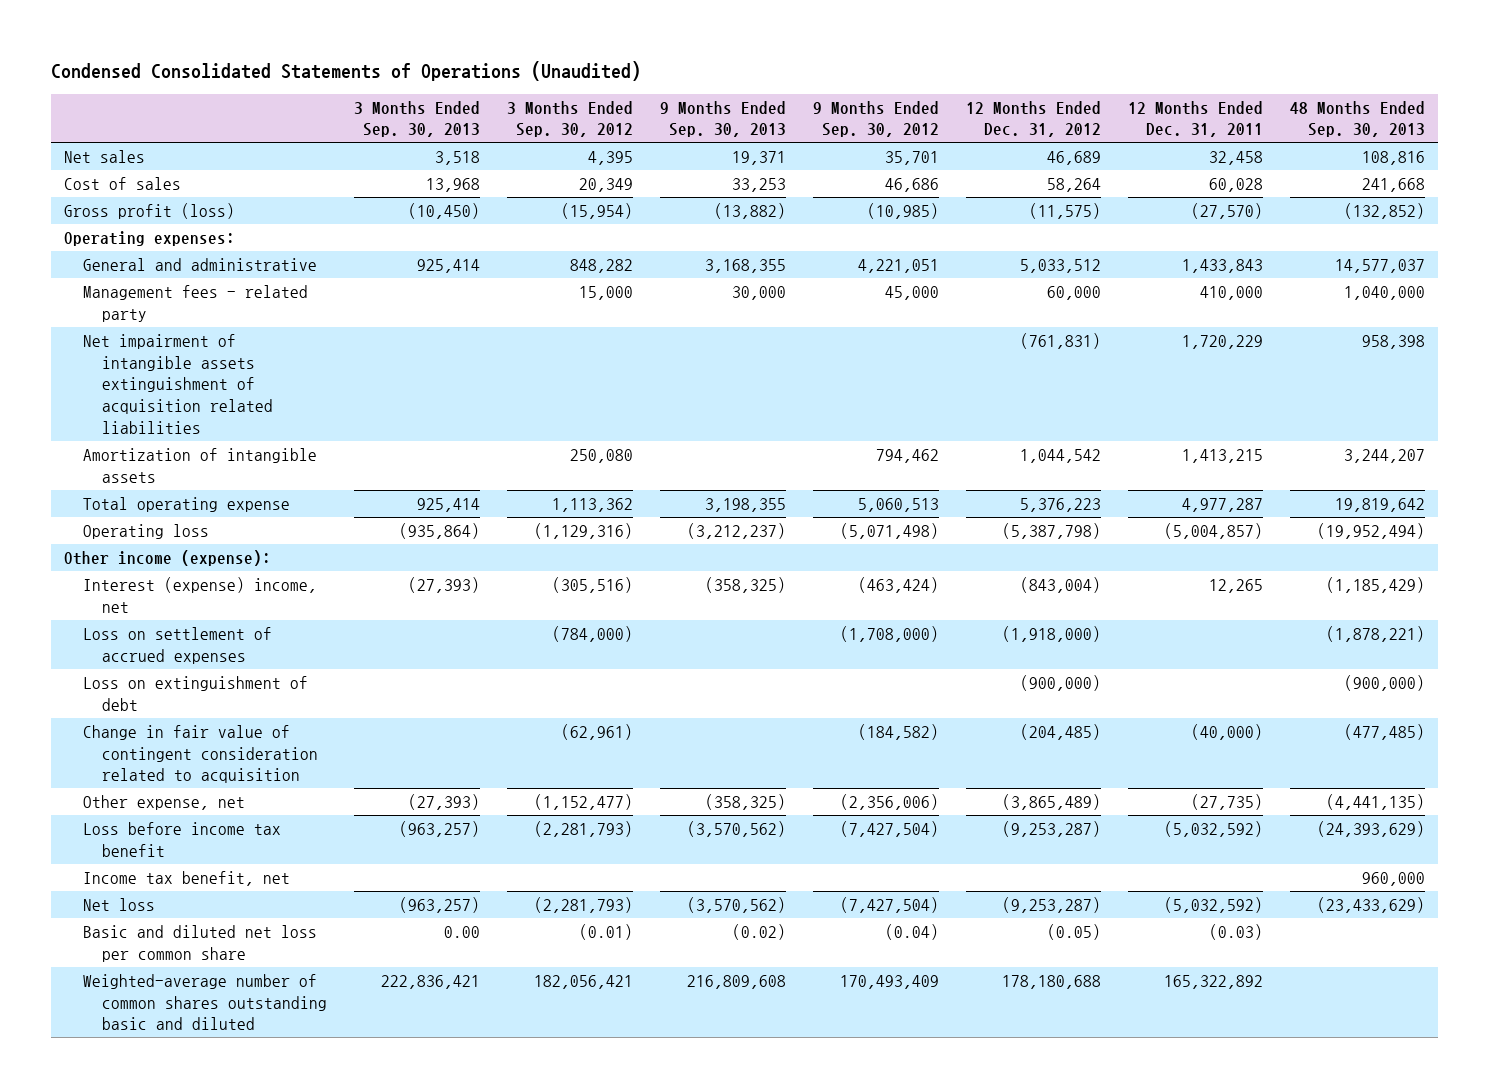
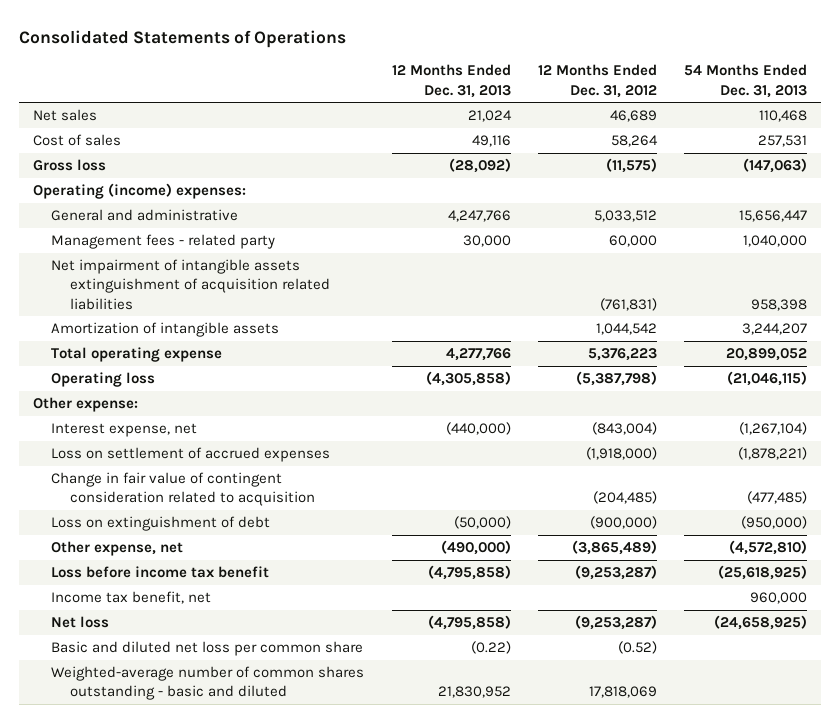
[50,60,641,81] Condensed Consolidated Statements of Operations (Unaudited) -> [19,30,347,49] Consolidated Statements of Operations
[354,100,481,138] 3 Months Ended Sep. 30, 2013 -> none
[507,100,634,138] 3 Months Ended Sep. 30, 2012 -> none
[660,100,787,138] 9 Months Ended Sep. 30, 2013 -> none
[812,100,939,138] 9 Months Ended Sep. 30, 2012 -> none
[1127,100,1263,138] 12 Months Ended Dec. 31, 2011 -> none
[1289,100,1425,138] 48 Months Ended Sep. 30, 2013 -> none
none -> [391,64,511,98] 12 Months Ended Dec. 31, 2013
none -> [683,64,807,98] 54 Months Ended Dec. 31, 2013
[64,202,236,219] Gross profit (loss) -> [33,159,107,172] Gross loss
[64,230,236,246] Operating expenses: -> [33,183,247,200] Operating (income) expenses:
[64,549,272,566] Other income (expense): -> [33,397,139,413] Other expense:
[83,576,318,613] Interest (expense) income, net -> [51,423,198,438] Interest expense, net
[83,675,309,711] Loss on extinguishment of debt -> [51,516,271,532] Loss on extinguishment of debt
[1046,923,1101,940] (0.05) -> [617,641,657,655] (0.52)
[83,973,328,1031] Weighted-average number of common shares outstanding basic and diluted -> [51,666,365,701] Weighted-average number of common shares outstanding - basic and diluted
[1001,974,1101,989] 178,180,688 -> [588,686,657,699] 17,818,069

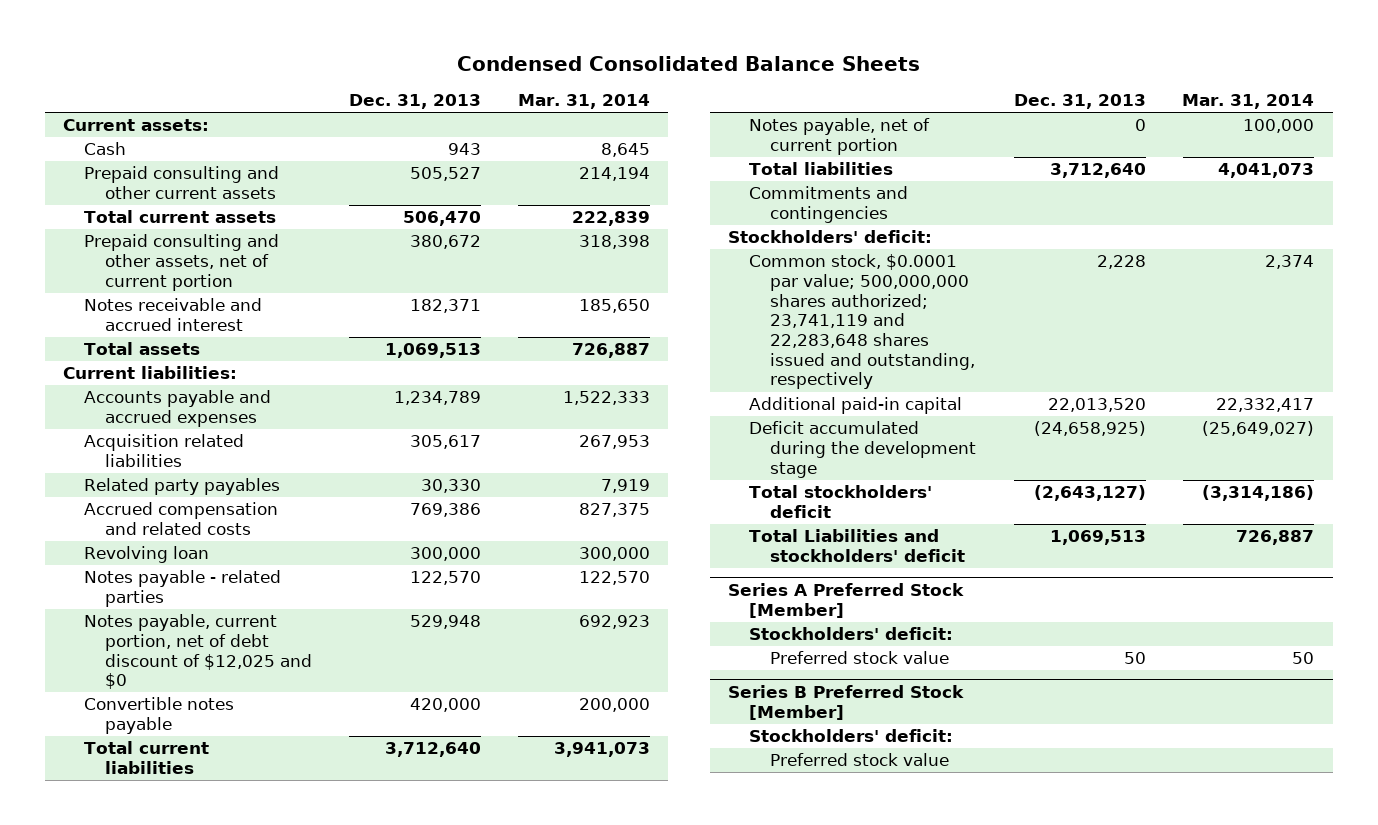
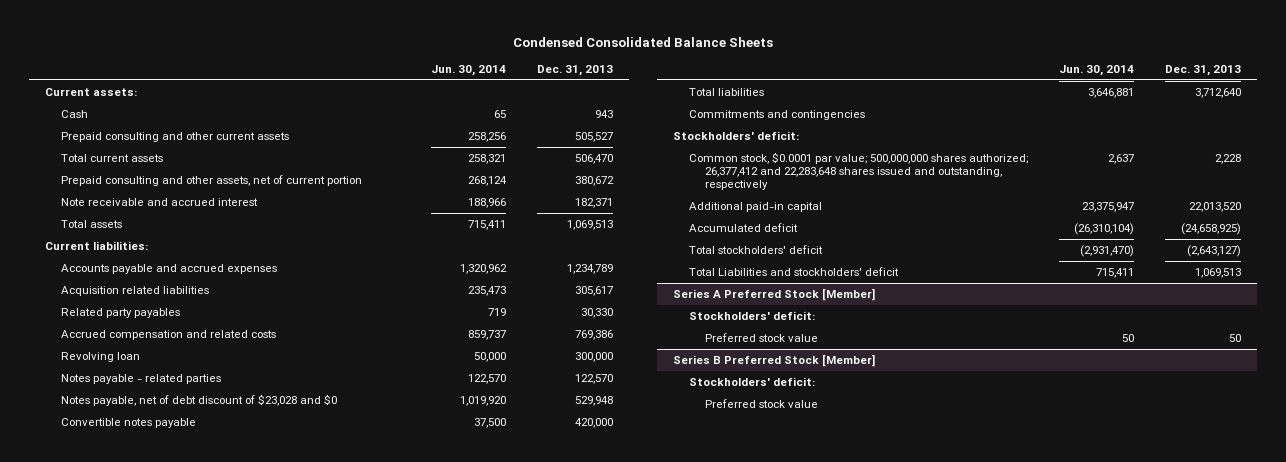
[517,94,650,110] Mar. 31, 2014 -> none
none -> [430,64,506,76] Jun. 30, 2014
[84,298,263,332] Notes receivable and accrued interest -> [60,198,258,207] Note receivable and accrued interest
[84,614,313,690] Notes payable, current portion, net of debt discount of $12,025 and $0 -> [60,394,337,407] Notes payable, net of debt discount of $23,028 and $0
[84,741,210,775] Total current liabilities -> none
[749,118,931,156] Notes payable, net of current portion -> none
[749,254,976,390] Common stock, $0.0001 par value; 500,000,000 shares authorized; 23,741,119 and 22,283,648 shares issued and outstanding, respectively -> [688,152,1028,191] Common stock, $0.0001 par value; 500,000,000 shares authorized; 26,377,412 and 22,283,648 shares issued and outstanding, respectively
[749,421,977,478] Deficit accumulated during the development stage -> [688,223,798,233] Accumulated deficit

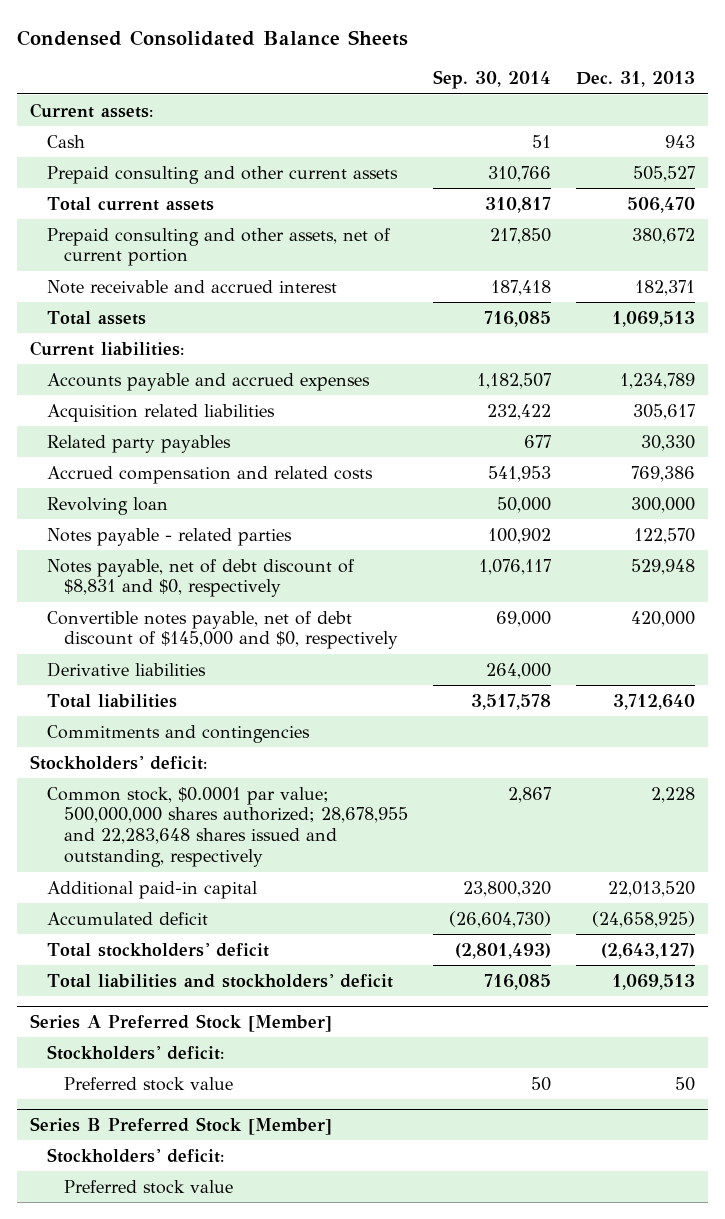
[430,64,506,76] Jun. 30, 2014 -> none
none -> [433,70,552,90] Sep. 30, 2014
[60,394,337,407] Notes payable, net of debt discount of $23,028 and $0 -> [47,558,356,598] Notes payable, net of debt discount of $8,831 and $0, respectively
[60,418,196,429] Convertible notes payable -> [47,610,399,650] Convertible notes payable, net of debt discount of $145,000 and $0, respectively
none -> [47,661,207,677] Derivative liabilities
[688,152,1028,191] Common stock, $0.0001 par value; 500,000,000 shares authorized; 26,377,412 and 22,283,648 shares issued and outstanding, respectively -> [47,786,409,868] Common stock, $0.0001 par value; 500,000,000 shares authorized; 28,678,955 and 22,283,648 shares issued and outstanding, respectively
[688,267,899,277] Total Liabilities and stockholders' deficit -> [47,973,394,988] Total liabilities and stockholders' deficit

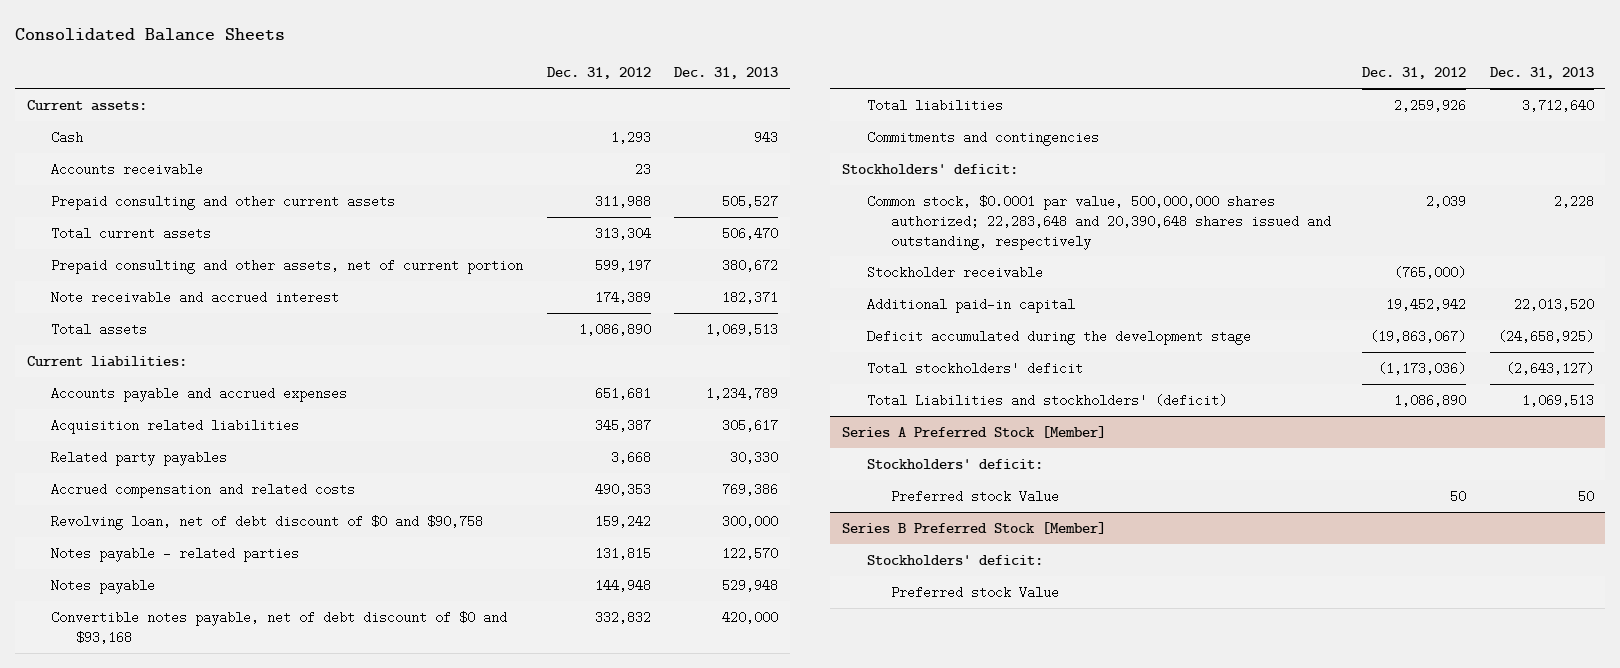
[17,30,409,47] Condensed Consolidated Balance Sheets -> [15,28,286,42] Consolidated Balance Sheets
[433,70,552,90] Sep. 30, 2014 -> none
none -> [546,67,651,80] Dec. 31, 2012
none -> [51,162,204,176] Accounts receivable
[47,496,169,515] Revolving loan -> [51,514,484,530] Revolving loan, net of debt discount of $0 and $90,758
[47,661,207,677] Derivative liabilities -> none
[47,558,356,598] Notes payable, net of debt discount of $8,831 and $0, respectively -> [51,578,156,594] Notes payable
[47,610,399,650] Convertible notes payable, net of debt discount of $145,000 and $0, respectively -> [51,610,508,644] Convertible notes payable, net of debt discount of $0 and $93,168
[47,786,409,868] Common stock, $0.0001 par value; 500,000,000 shares authorized; 28,678,955 and 22,283,648 shares issued and outstanding, respectively -> [866,194,1332,250] Common stock, $0.0001 par value, 500,000,000 shares authorized; 22,283,648 and 20,390,648 shares issued and outstanding, respectively
none -> [866,265,1043,279] Stockholder receivable
[47,911,209,925] Accumulated deficit -> [866,329,1251,345] Deficit accumulated during the development stage
[47,973,394,988] Total liabilities and stockholders' deficit -> [866,393,1227,407] Total Liabilities and stockholders' (deficit)
[64,1076,234,1091] Preferred stock value -> [891,489,1060,503] Preferred stock Value
[64,1179,234,1194] Preferred stock value -> [891,585,1060,599] Preferred stock Value

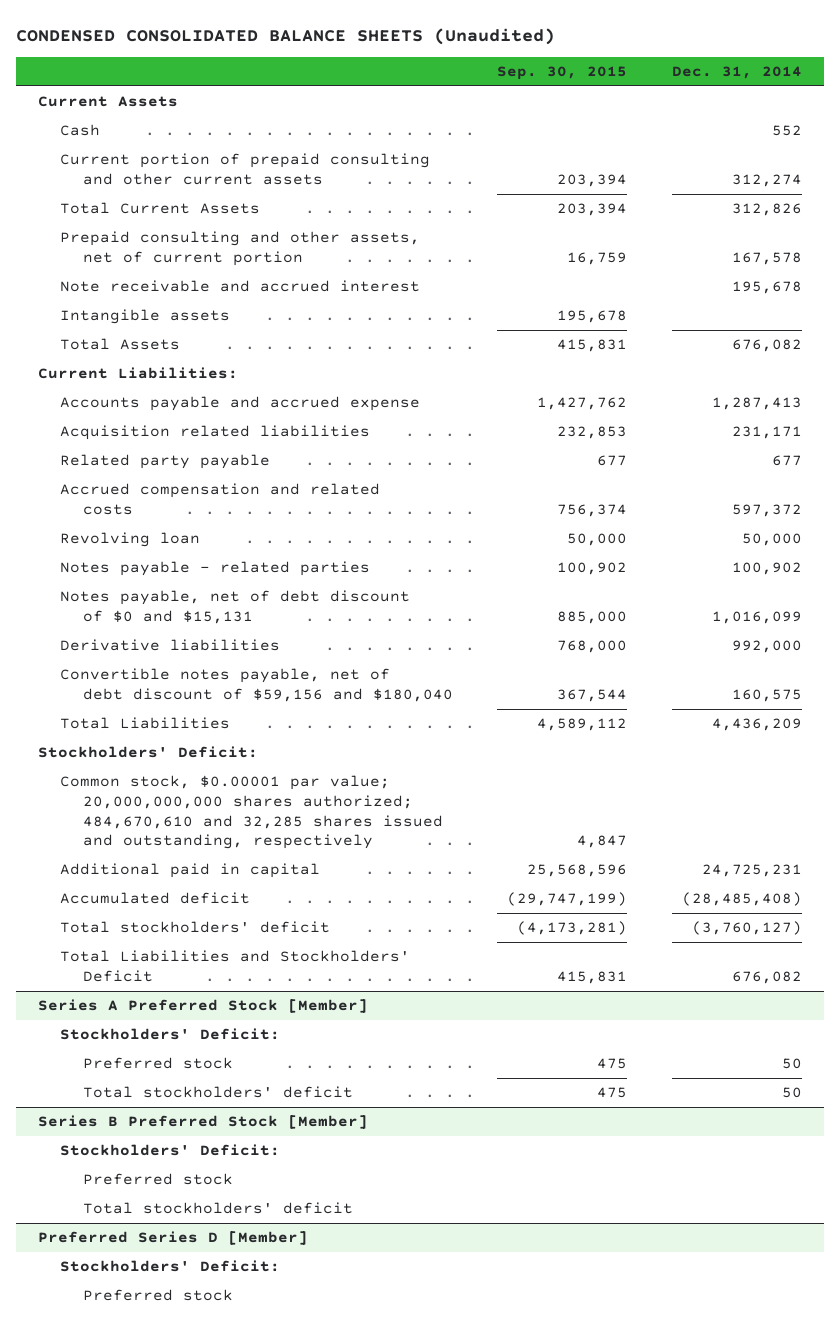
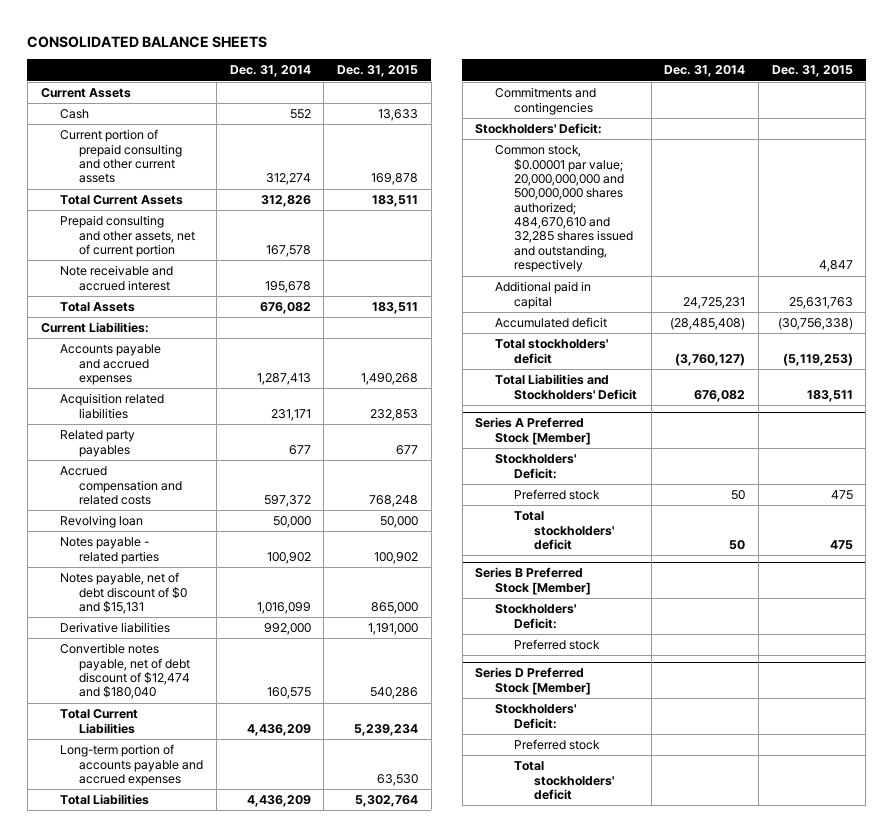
[15,27,555,45] CONDENSED CONSOLIDATED BALANCE SHEETS (Unaudited) -> [27,35,268,48] CONSOLIDATED BALANCE SHEETS
[497,65,628,80] Sep. 30, 2015 -> none
none -> [336,65,418,78] Dec. 31, 2015
[60,309,231,325] Intangible assets -> none
[60,396,421,412] Accounts payable and accrued expense -> [60,344,162,385] Accounts payable and accrued expenses
[60,454,271,470] Related party payable -> [60,430,136,457] Related party payables
[60,668,453,703] Convertible notes payable, net of debt discount of $59,156 and $180,040 -> [60,643,191,700] Convertible notes payable, net of debt discount of $12,474 and $180,040
none -> [60,709,139,734] Total Current Liabilities
none -> [60,744,204,786] Long-term portion of accounts payable and accrued expenses
none -> [494,87,596,115] Commitments and contingencies
[60,775,443,850] Common stock, $0.00001 par value; 20,000,000,000 shares authorized; 484,670,610 and 32,285 shares issued and outstanding, respectively -> [494,145,634,273] Common stock, $0.00001 par value; 20,000,000,000 and 500,000,000 shares authorized; 484,670,610 and 32,285 shares issued and outstanding, respectively
[82,1202,353,1215] Total stockholders' deficit -> none
[37,1231,308,1246] Preferred Series D [Member] -> [475,667,591,695] Series D Preferred Stock [Member]
none -> [514,761,614,800] Total stockholders' deficit

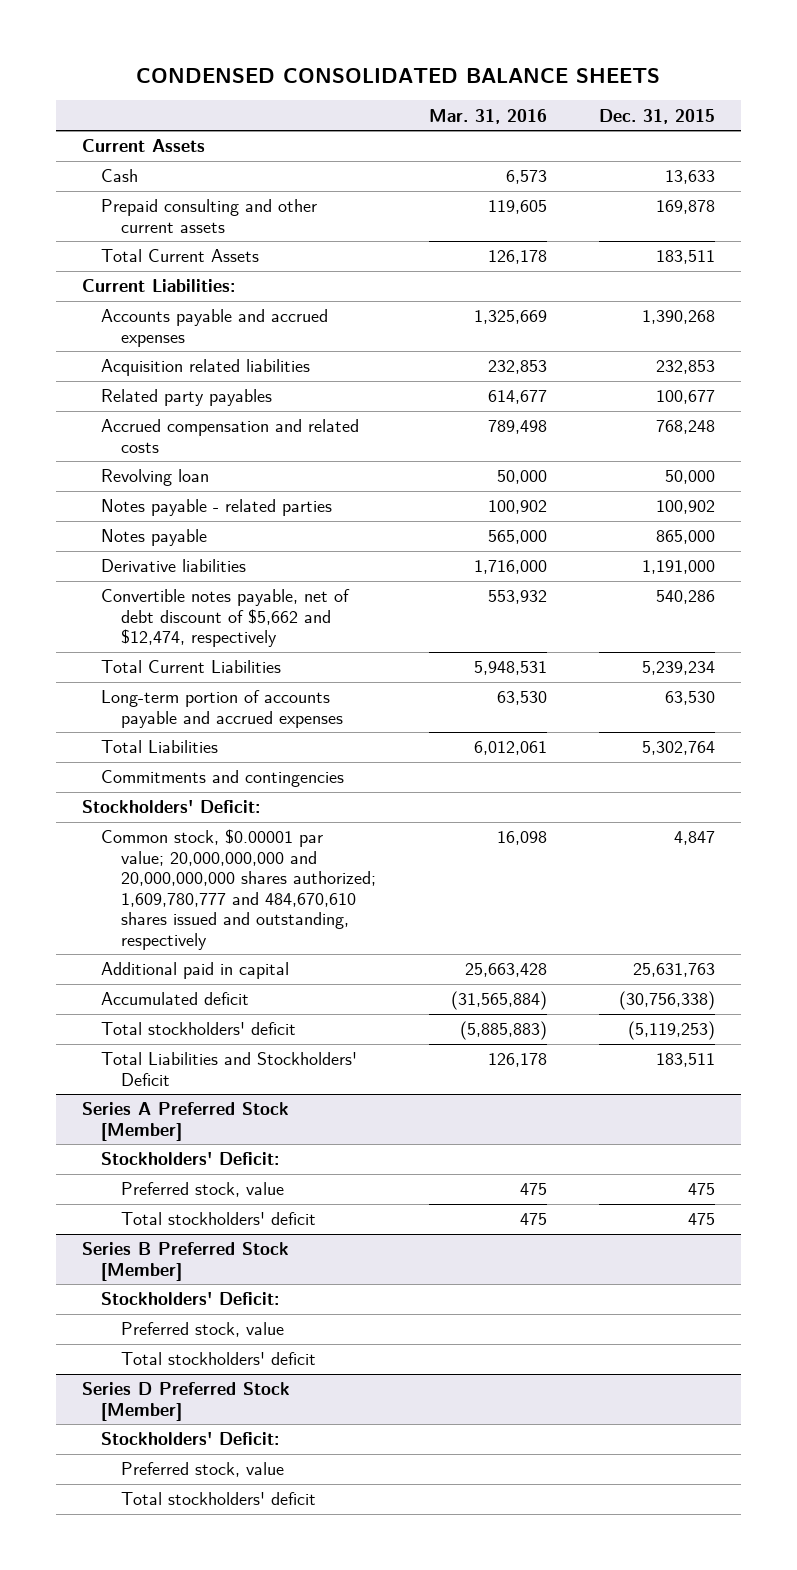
[27,35,268,48] CONSOLIDATED BALANCE SHEETS -> [136,67,661,83] CONDENSED CONSOLIDATED BALANCE SHEETS
[229,65,311,78] Dec. 31, 2014 -> none
none -> [428,108,547,124] Mar. 31, 2016
[60,129,183,184] Current portion of prepaid consulting and other current assets -> [101,199,318,233] Prepaid consulting and other current assets
[60,215,196,257] Prepaid consulting and other assets, net of current portion -> none
[60,265,174,291] Note receivable and accrued interest -> none
[60,302,136,313] Total Assets -> none
[360,372,418,385] 1,490,268 -> [642,310,716,325] 1,390,268
[395,444,418,455] 677 -> [656,390,716,405] 100,677
[60,572,188,614] Notes payable, net of debt discount of $0 and $15,131 -> [101,529,208,547] Notes payable
[60,643,191,700] Convertible notes payable, net of debt discount of $12,474 and $180,040 -> [101,589,351,648] Convertible notes payable, net of debt discount of $5,662 and $12,474, respectively
[494,145,634,273] Common stock, $0.00001 par value; 20,000,000,000 and 500,000,000 shares authorized; 484,670,610 and 32,285 shares issued and outstanding, respectively -> [101,829,377,950] Common stock, $0.00001 par value; 20,000,000,000 and 20,000,000,000 shares authorized; 1,609,780,777 and 484,670,610 shares issued and outstanding, respectively
[514,489,601,501] Preferred stock -> [121,1182,285,1198] Preferred stock, value
[514,639,601,651] Preferred stock -> [121,1322,285,1338] Preferred stock, value
none -> [121,1352,317,1366] Total stockholders' deficit
[514,739,601,751] Preferred stock -> [121,1462,285,1478] Preferred stock, value

